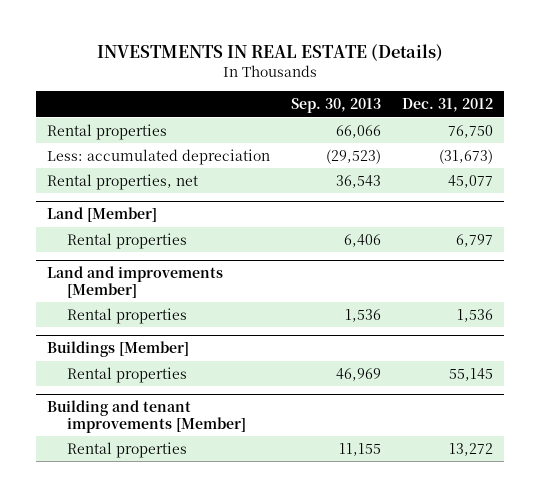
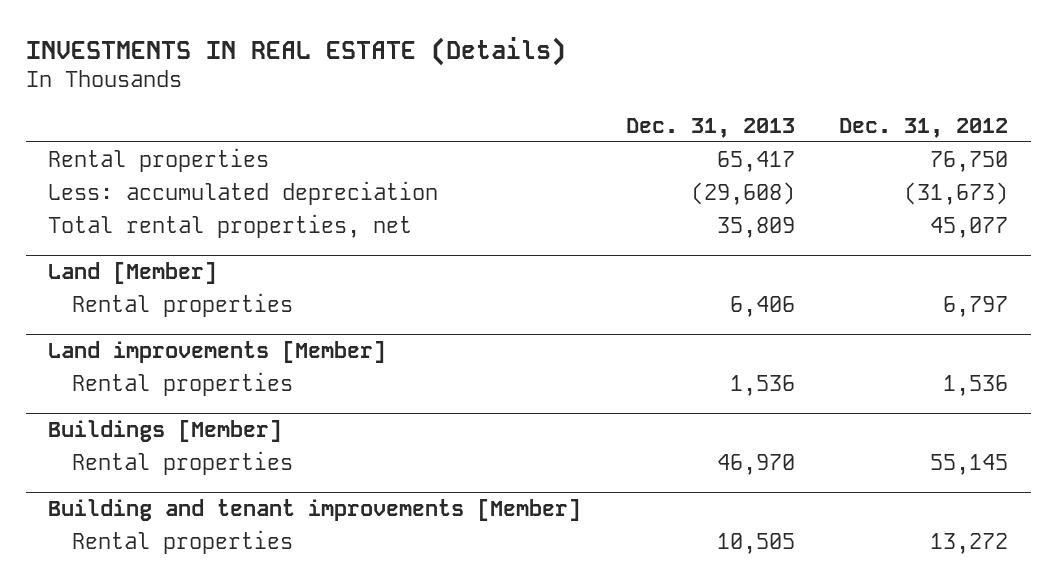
[290,98,381,114] Sep. 30, 2013 -> none
none -> [625,117,795,138] Dec. 31, 2013
[46,173,198,190] Rental properties, net -> [48,213,413,238] Total rental properties, net
[46,266,223,298] Land and improvements [Member] -> [48,341,387,364] Land improvements [Member]

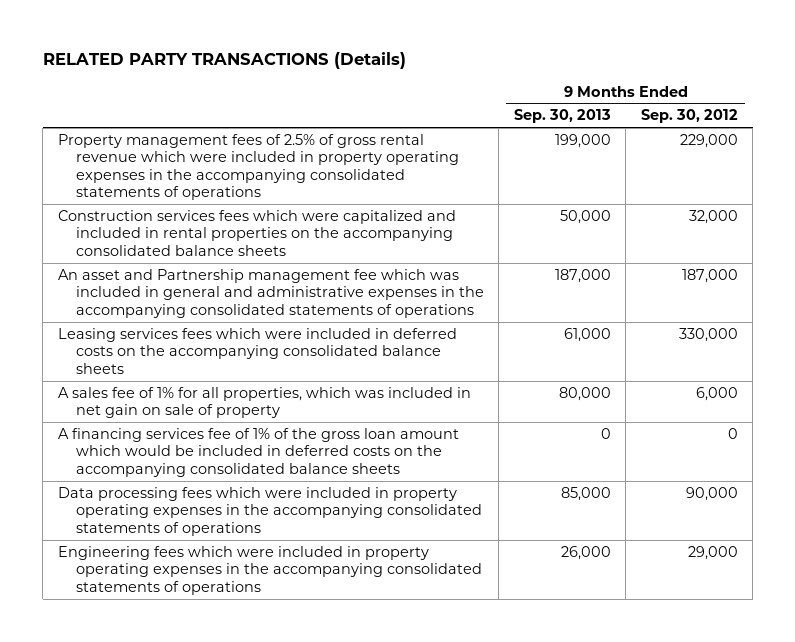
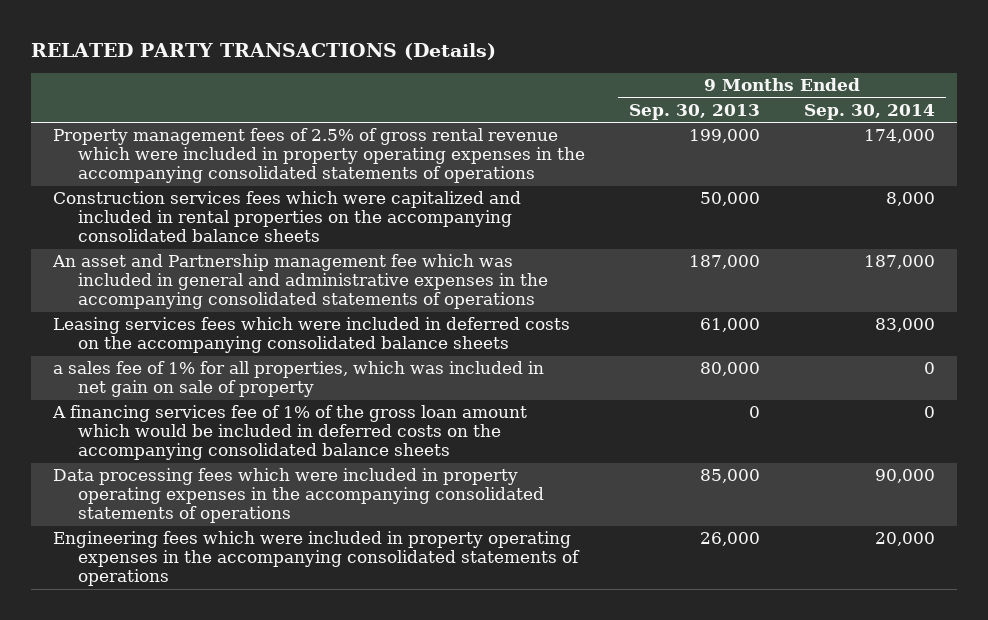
[640,109,738,124] Sep. 30, 2012 -> none
none -> [803,103,935,120] Sep. 30, 2014
[57,386,471,419] A sales fee of 1% for all properties, which was included in net gain on sale of property -> [53,361,545,398] a sales fee of 1% for all properties, which was included in net gain on sale of property

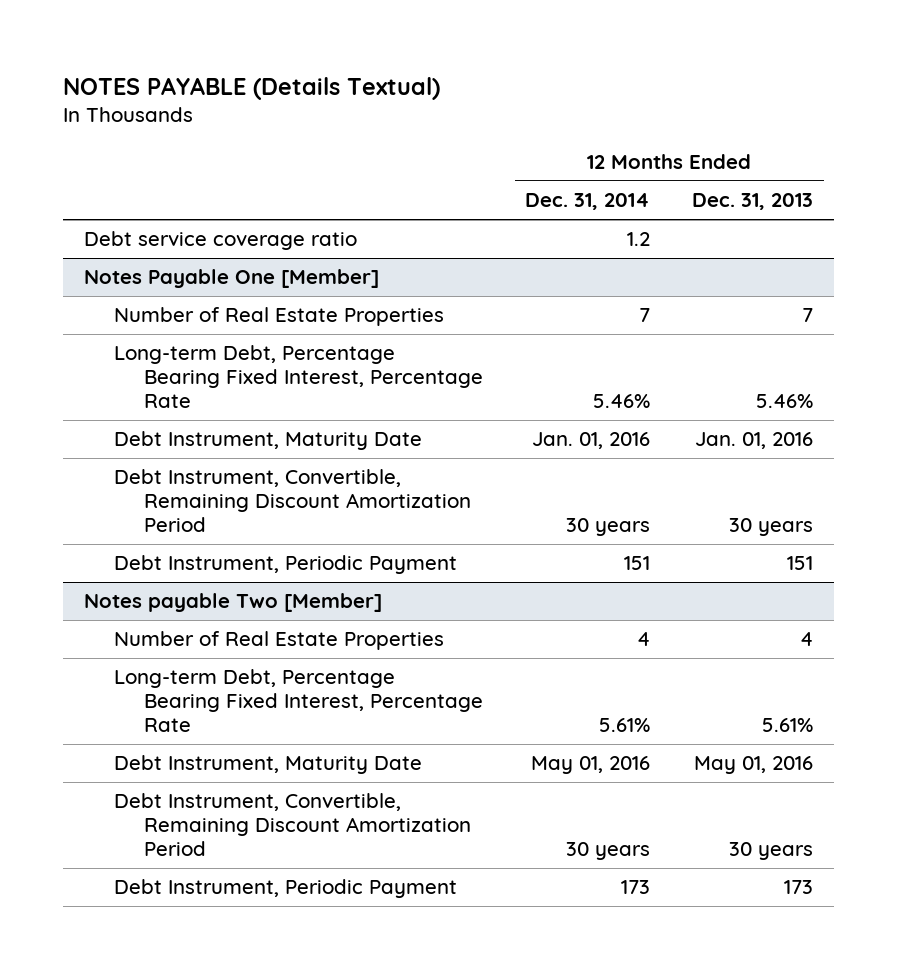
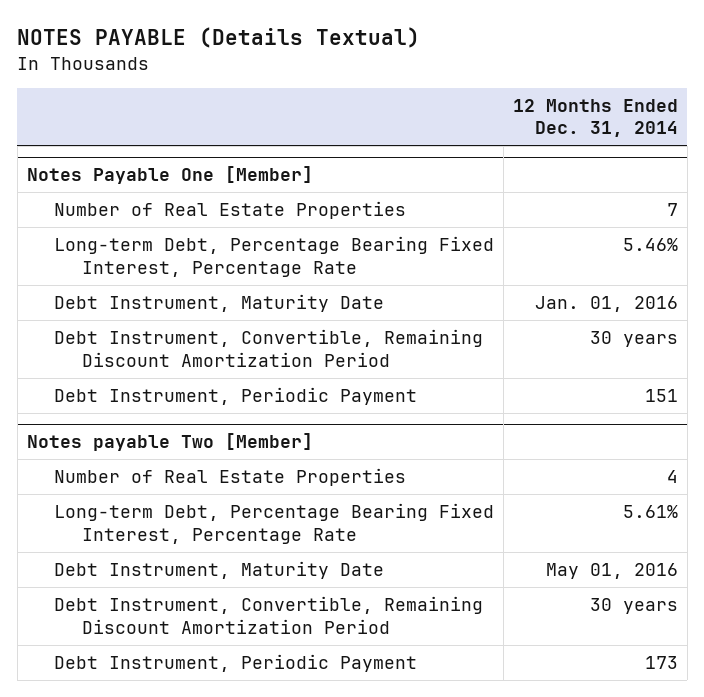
[692,193,814,211] Dec. 31, 2013 -> none
[84,231,358,251] Debt service coverage ratio -> none

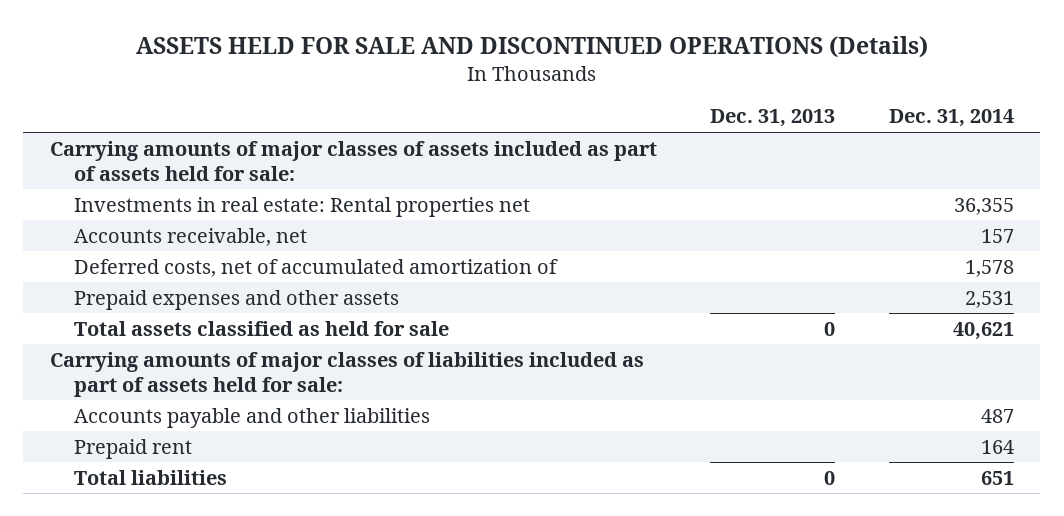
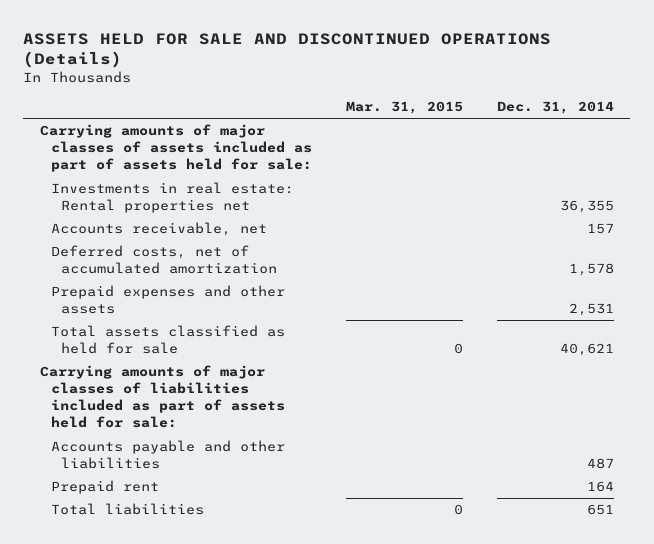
[710,109,836,128] Dec. 31, 2013 -> none
none -> [345,101,463,115] Mar. 31, 2015
[73,258,558,277] Deferred costs, net of accumulated amortization of -> [50,245,278,275] Deferred costs, net of accumulated amortization

